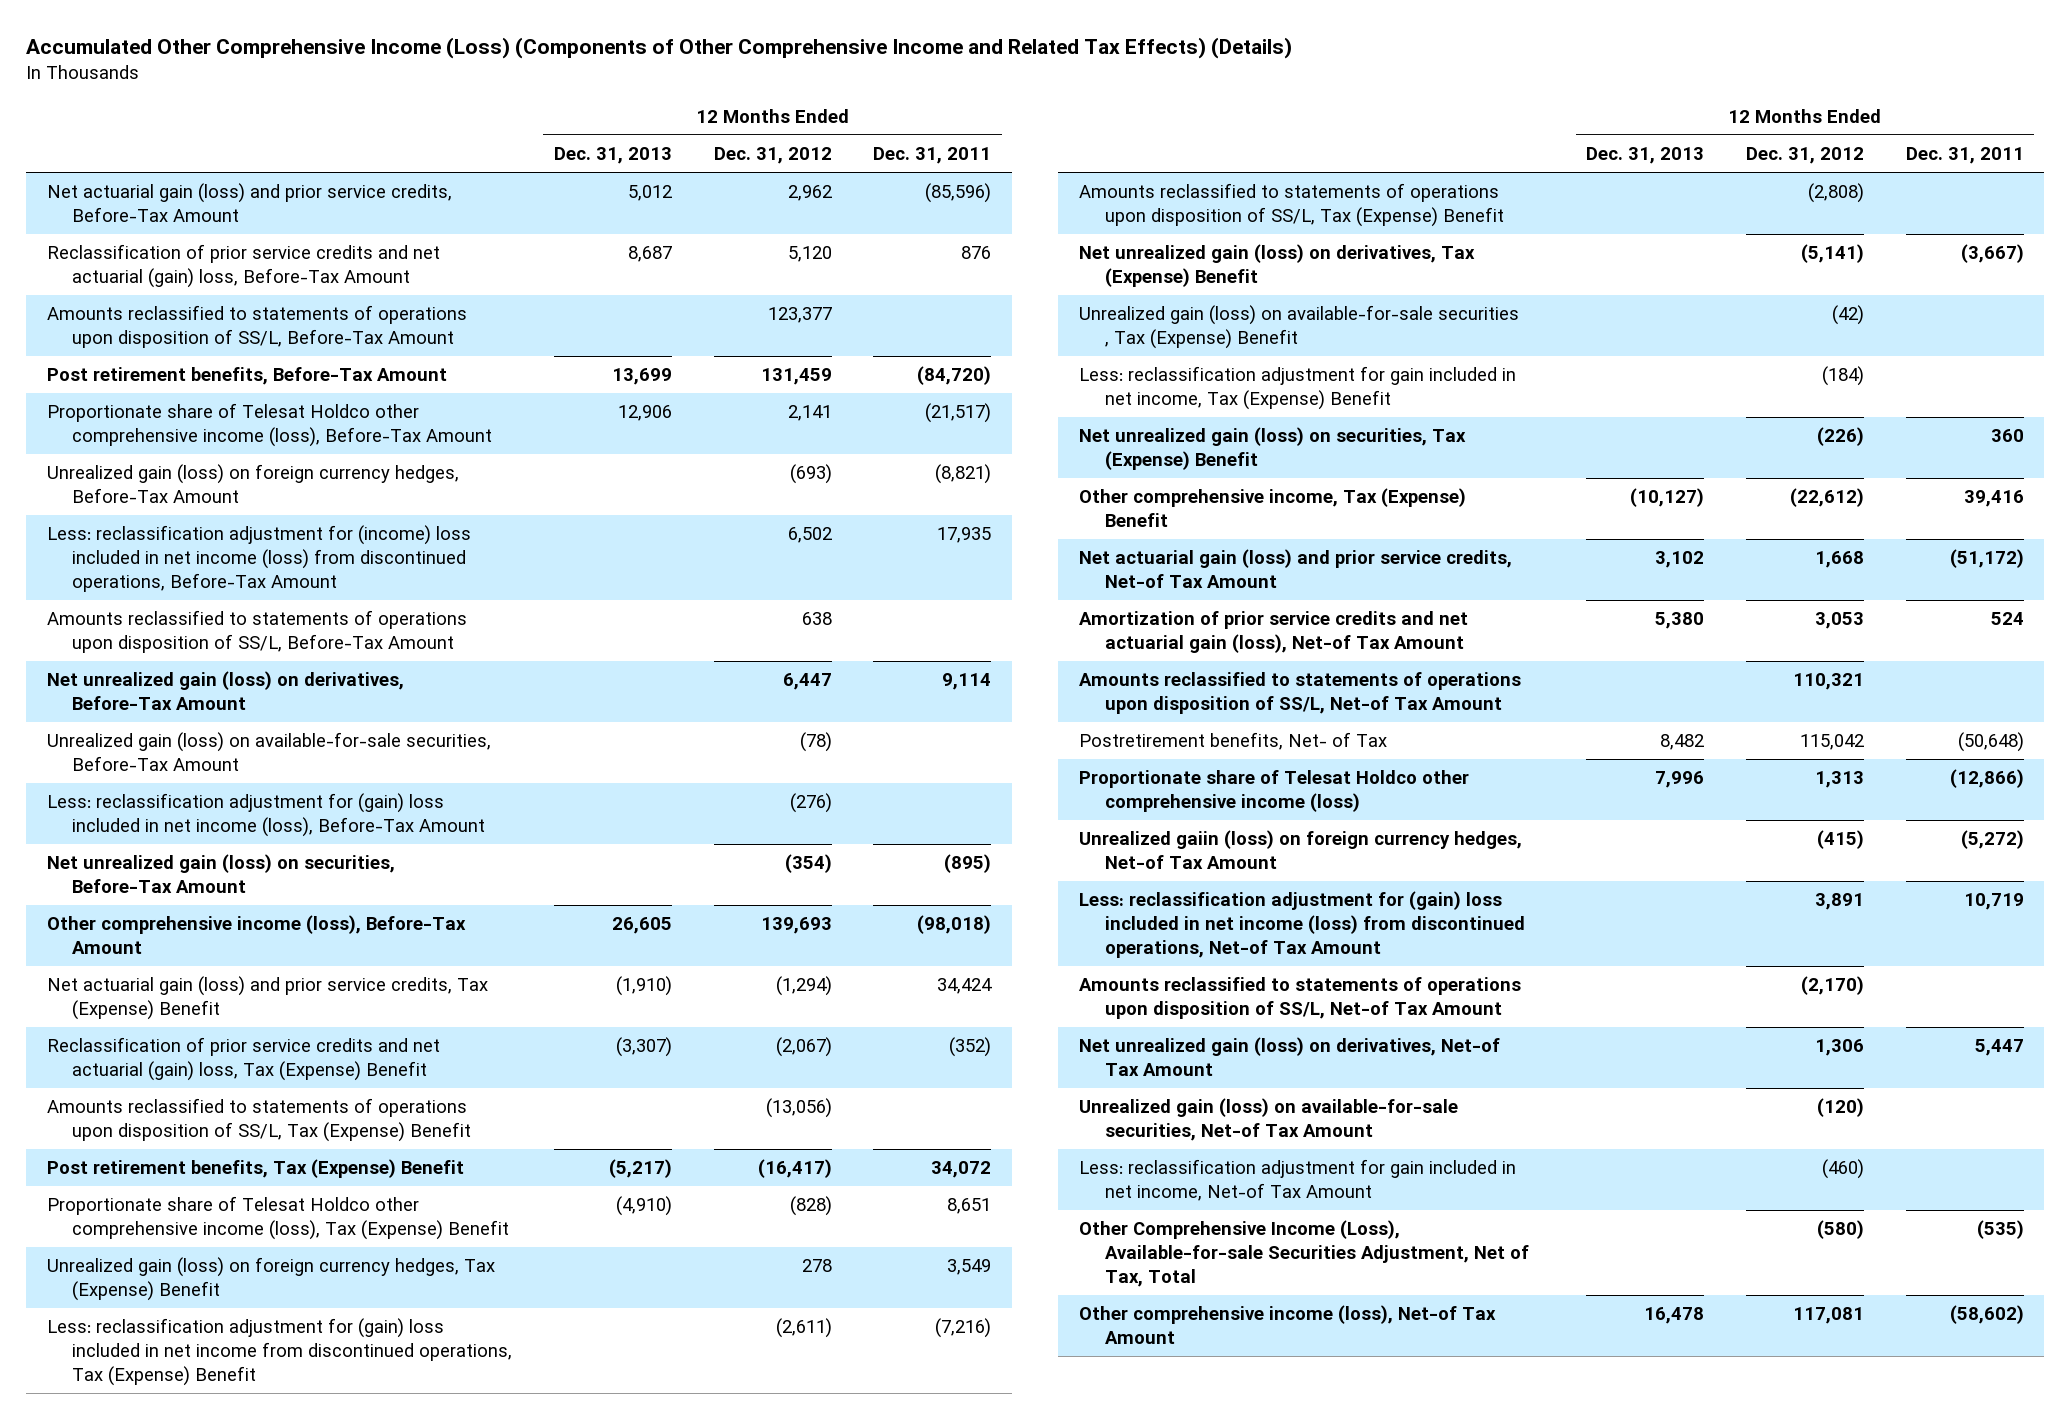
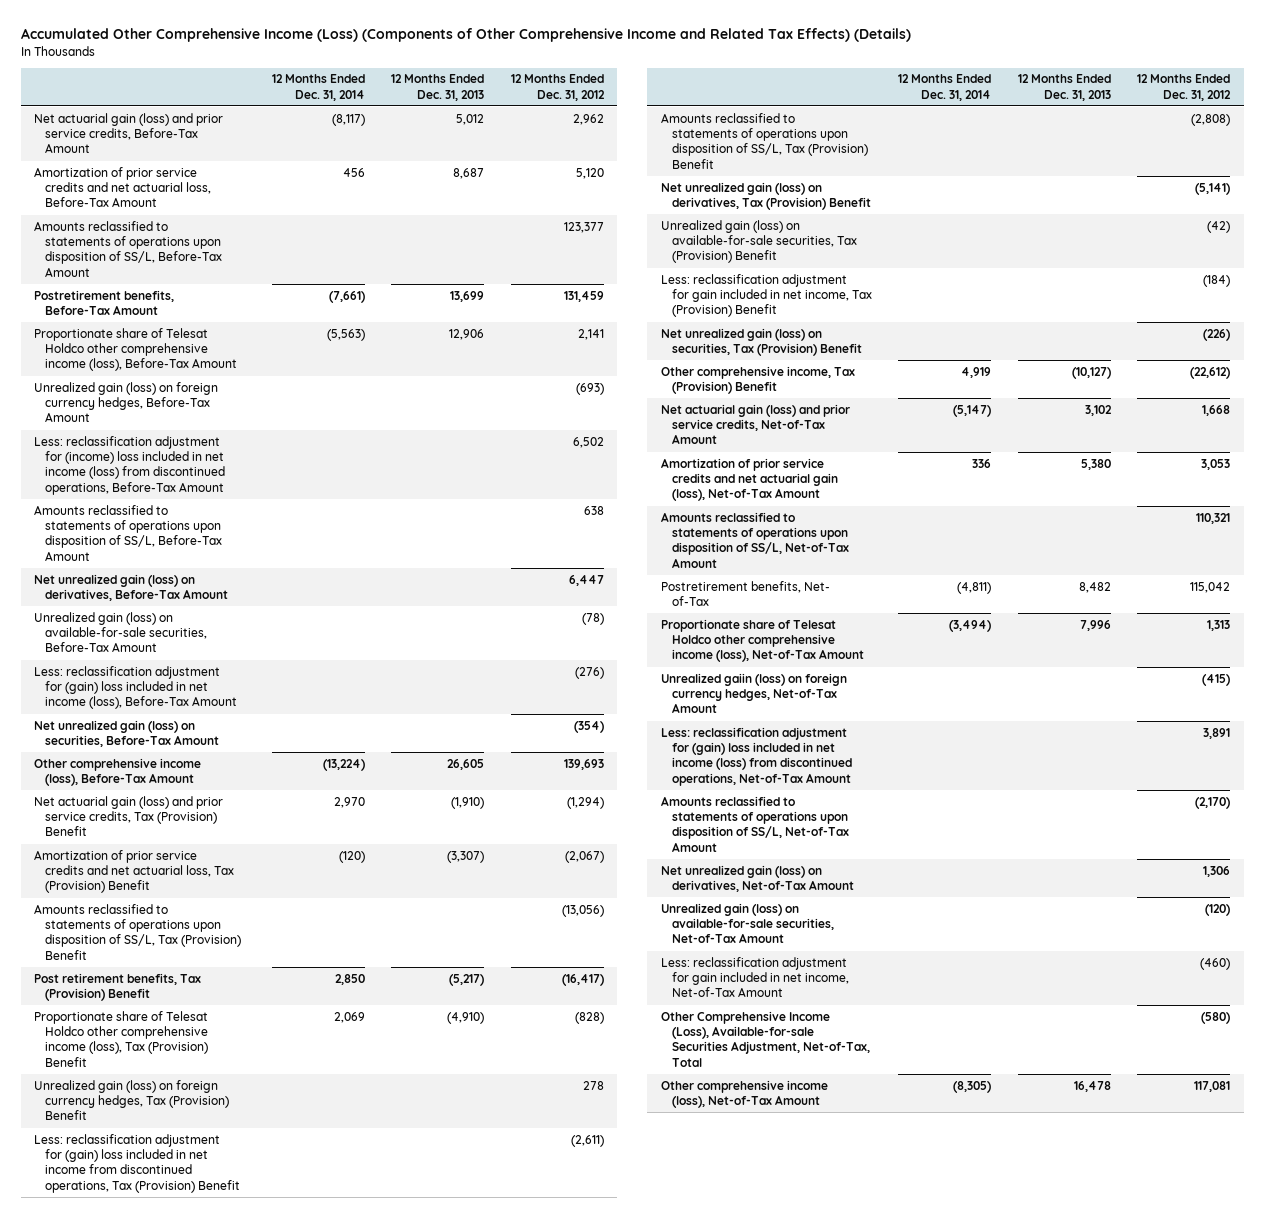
[873,147,992,165] Dec. 31, 2011 -> none
none -> [271,74,365,101] 12 Months Ended Dec. 31, 2014
[46,244,440,288] Reclassification of prior service credits and net actuarial (gain) loss, Before-Tax Amount -> [34,166,212,208] Amortization of prior service credits and net actuarial loss, Before-Tax Amount
[46,367,447,386] Post retirement benefits, Before-Tax Amount -> [34,289,175,316] Postretirement benefits, Before-Tax Amount
[46,976,488,1020] Net actuarial gain (loss) and prior service credits, Tax (Expense) Benefit -> [34,795,224,837] Net actuarial gain (loss) and prior service credits, Tax (Provision) Benefit
[46,1037,440,1081] Reclassification of prior service credits and net actuarial (gain) loss, Tax (Expense) Benefit -> [34,849,235,894] Amortization of prior service credits and net actuarial loss, Tax (Provision) Benefit
[46,1098,472,1142] Amounts reclassified to statements of operations upon disposition of SS/L, Tax (Expense) Benefit -> [34,903,242,960] Amounts reclassified to statements of operations upon disposition of SS/L, Tax (Provision) Benefit
[46,1159,464,1179] Post retirement benefits, Tax (Expense) Benefit -> [34,972,202,1002] Post retirement benefits, Tax (Provision) Benefit
[46,1196,510,1240] Proportionate share of Telesat Holdco other comprehensive income (loss), Tax (Expense) Benefit -> [34,1010,209,1067] Proportionate share of Telesat Holdco other comprehensive income (loss), Tax (Provision) Benefit
[46,1257,495,1301] Unrealized gain (loss) on foreign currency hedges, Tax (Expense) Benefit -> [34,1079,230,1121] Unrealized gain (loss) on foreign currency hedges, Tax (Provision) Benefit
[46,1318,513,1386] Less: reclassification adjustment for (gain) loss included in net income from discontinued operations, Tax (Expense) Benefit -> [34,1133,241,1193] Less: reclassification adjustment for (gain) loss included in net income from discontinued operations, Tax (Provision) Benefit
[1078,183,1504,227] Amounts reclassified to statements of operations upon disposition of SS/L, Tax (Expense) Benefit -> [660,112,868,169] Amounts reclassified to statements of operations upon disposition of SS/L, Tax (Provision) Benefit
[1078,244,1475,287] Net unrealized gain (loss) on derivatives, Tax (Expense) Benefit -> [660,181,871,211] Net unrealized gain (loss) on derivatives, Tax (Provision) Benefit
[1078,305,1519,349] Unrealized gain (loss) on available-for-sale securities , Tax (Expense) Benefit -> [660,219,857,264] Unrealized gain (loss) on available-for-sale securities, Tax (Provision) Benefit
[1078,366,1516,410] Less: reclassification adjustment for gain included in net income, Tax (Expense) Benefit -> [660,273,872,318] Less: reclassification adjustment for gain included in net income, Tax (Provision) Benefit
[1078,427,1466,470] Net unrealized gain (loss) on securities, Tax (Expense) Benefit -> [660,327,862,357] Net unrealized gain (loss) on securities, Tax (Provision) Benefit
[1078,488,1466,527] Other comprehensive income, Tax (Expense) Benefit -> [660,365,855,395] Other comprehensive income, Tax (Provision) Benefit
[1078,549,1512,588] Net actuarial gain (loss) and prior service credits, Net-of Tax Amount -> [660,403,850,445] Net actuarial gain (loss) and prior service credits, Net-of-Tax Amount
[1078,611,1468,653] Amortization of prior service credits and net actuarial gain (loss), Net-of Tax Amount -> [660,457,838,502] Amortization of prior service credits and net actuarial gain (loss), Net-of-Tax Amount
[1078,672,1521,714] Amounts reclassified to statements of operations upon disposition of SS/L, Net-of Tax Amount -> [660,511,849,568] Amounts reclassified to statements of operations upon disposition of SS/L, Net-of-Tax Amount
[1078,732,1387,751] Postretirement benefits, Net- of Tax -> [660,580,830,607] Postretirement benefits, Net- of-Tax
[1078,770,1469,812] Proportionate share of Telesat Holdco other comprehensive income (loss) -> [660,618,864,663] Proportionate share of Telesat Holdco other comprehensive income (loss), Net-of-Tax Amount
[1078,830,1522,869] Unrealized gaiin (loss) on foreign currency hedges, Net-of Tax Amount -> [660,672,847,714] Unrealized gaiin (loss) on foreign currency hedges, Net-of-Tax Amount
[1078,891,1525,958] Less: reclassification adjustment for (gain) loss included in net income (loss) from discontinued operations, Net-of Tax Amount -> [660,726,852,786] Less: reclassification adjustment for (gain) loss included in net income (loss) from discontinued operations, Net-of-Tax Amount
[1078,977,1521,1019] Amounts reclassified to statements of operations upon disposition of SS/L, Net-of Tax Amount -> [660,795,849,852] Amounts reclassified to statements of operations upon disposition of SS/L, Net-of-Tax Amount
[1078,1037,1500,1076] Net unrealized gain (loss) on derivatives, Net-of Tax Amount -> [660,864,854,893] Net unrealized gain (loss) on derivatives, Net-of-Tax Amount
[1078,1098,1458,1141] Unrealized gain (loss) on available-for-sale securities, Net-of Tax Amount -> [660,902,834,944] Unrealized gain (loss) on available-for-sale securities, Net-of-Tax Amount
[1078,1159,1516,1201] Less: reclassification adjustment for gain included in net income, Net-of Tax Amount -> [660,956,849,998] Less: reclassification adjustment for gain included in net income, Net-of-Tax Amount
[1078,1220,1529,1287] Other Comprehensive Income (Loss), Available-for-sale Securities Adjustment, Net of Tax, Total -> [660,1010,870,1067] Other Comprehensive Income (Loss), Available-for-sale Securities Adjustment, Net-of-Tax, Total
[1078,1305,1496,1344] Other comprehensive income (loss), Net-of Tax Amount -> [660,1079,828,1109] Other comprehensive income (loss), Net-of-Tax Amount

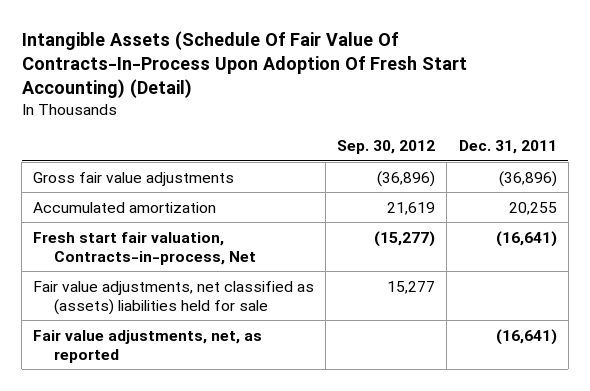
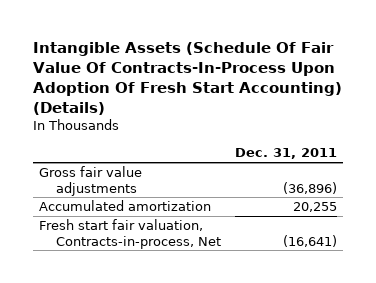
[21,30,467,98] Intangible Assets (Schedule Of Fair Value Of Contracts-In-Process Upon Adoption Of Fresh Start Accounting) (Detail) -> [32,41,342,116] Intangible Assets (Schedule Of Fair Value Of Contracts-In-Process Upon Adoption Of Fresh Start Accounting) (Details)
[337,139,436,154] Sep. 30, 2012 -> none
[33,280,315,315] Fair value adjustments, net classified as (assets) liabilities held for sale -> none
[33,329,263,363] Fair value adjustments, net, as reported -> none

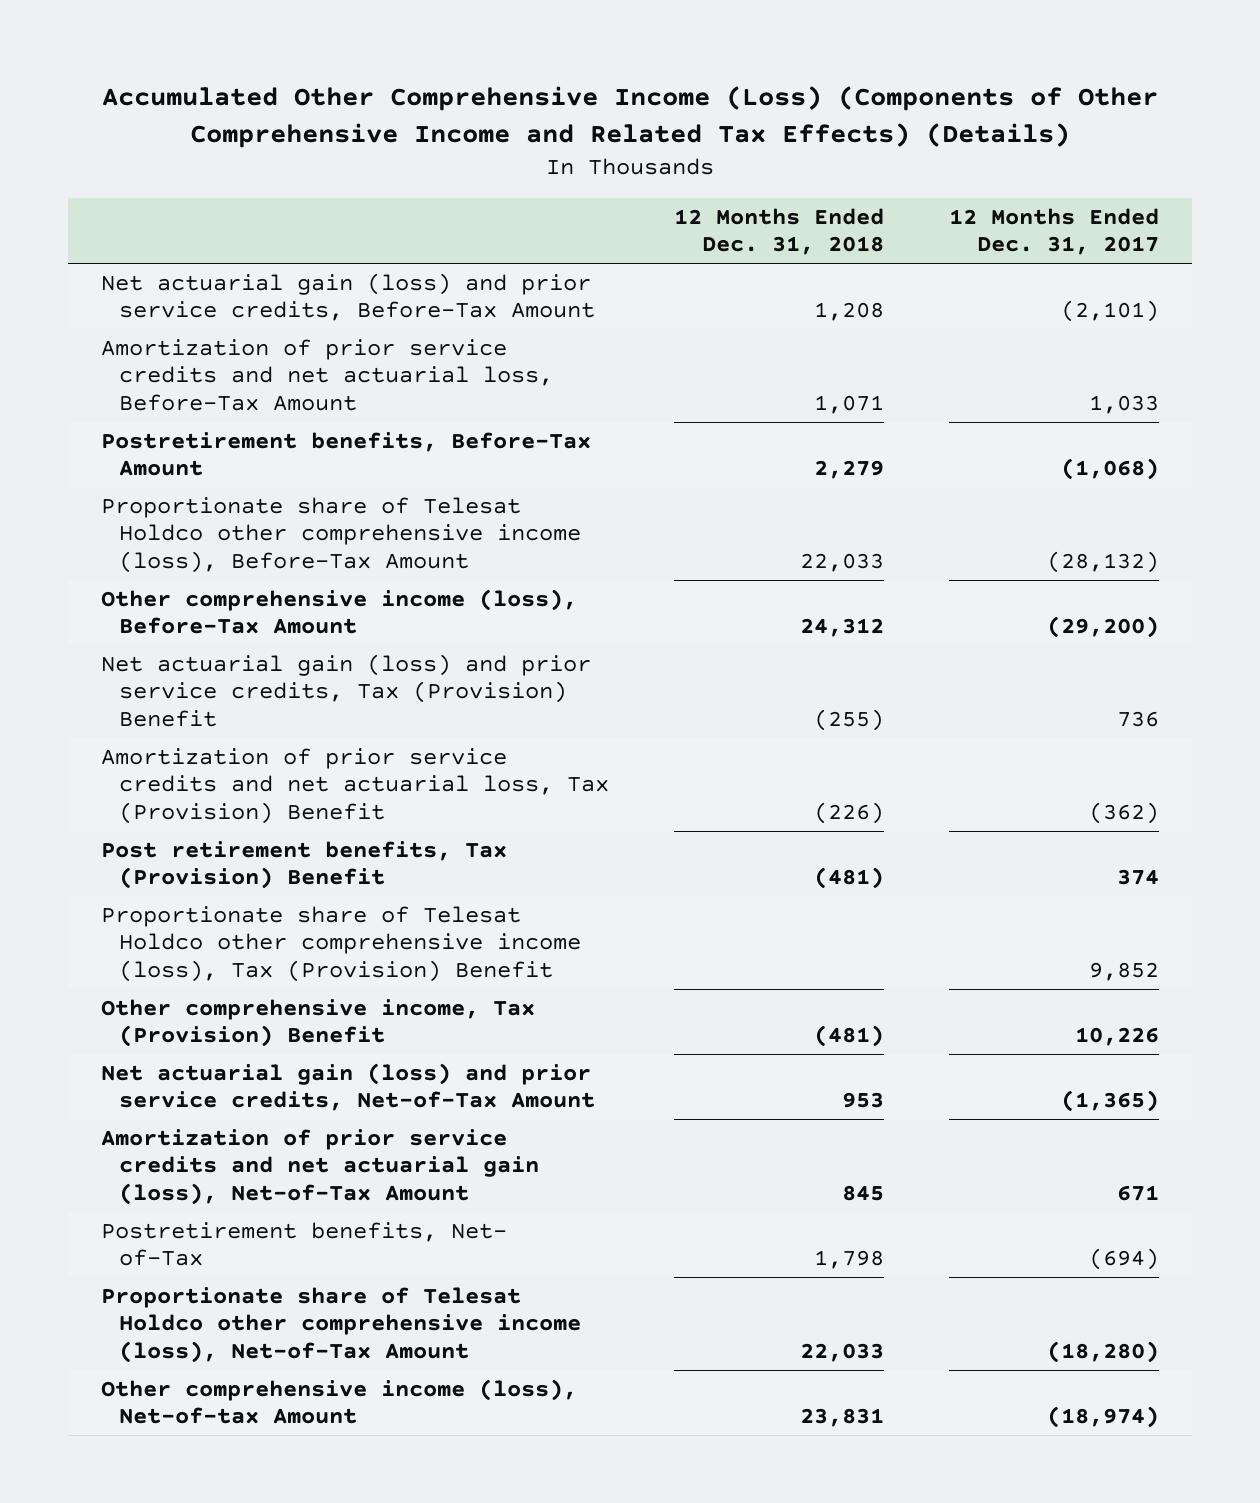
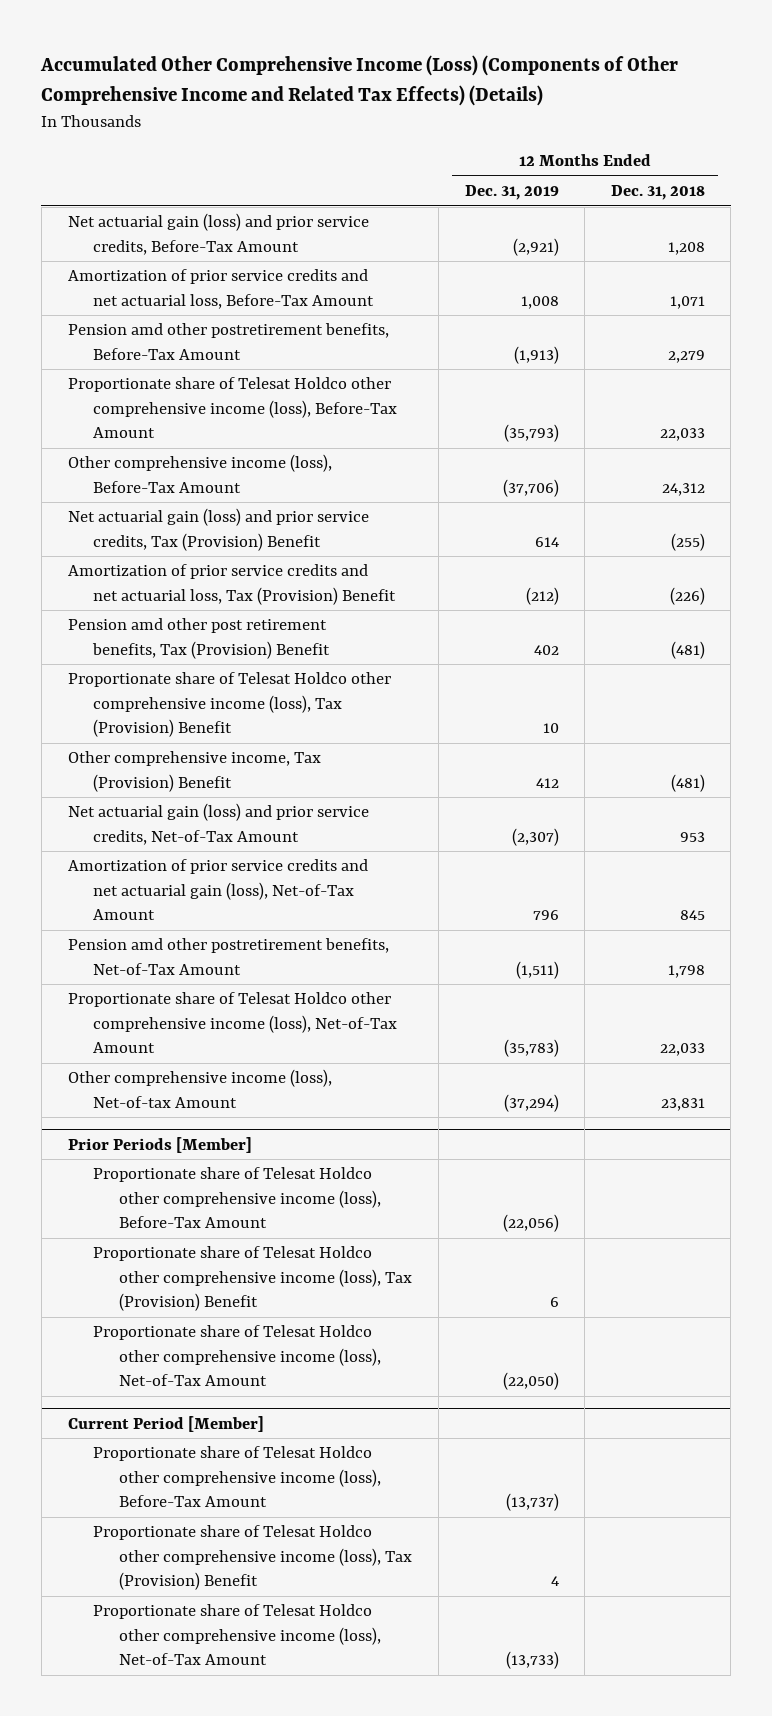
[948,207,1159,256] 12 Months Ended Dec. 31, 2017 -> none
none -> [464,185,559,201] Dec. 31, 2019
[100,431,591,477] Postretirement benefits, Before-Tax Amount -> [67,323,389,360] Pension amd other postretirement benefits, Before-Tax Amount
[100,840,507,890] Post retirement benefits, Tax (Provision) Benefit -> [67,618,331,659] Pension amd other post retirement benefits, Tax (Provision) Benefit
[100,1221,507,1267] Postretirement benefits, Net- of-Tax -> [67,938,389,975] Pension amd other postretirement benefits, Net-of-Tax Amount
none -> [67,1136,252,1153] Prior Periods [Member]
none -> [93,1167,382,1229] Proportionate share of Telesat Holdco other comprehensive income (loss), Before-Tax Amount
none -> [93,1246,413,1312] Proportionate share of Telesat Holdco other comprehensive income (loss), Tax (Provision) Benefit
none -> [93,1325,382,1387] Proportionate share of Telesat Holdco other comprehensive income (loss), Net-of-Tax Amount
none -> [67,1415,264,1432] Current Period [Member]
none -> [93,1446,382,1508] Proportionate share of Telesat Holdco other comprehensive income (loss), Before-Tax Amount
none -> [93,1525,413,1591] Proportionate share of Telesat Holdco other comprehensive income (loss), Tax (Provision) Benefit
none -> [93,1604,382,1666] Proportionate share of Telesat Holdco other comprehensive income (loss), Net-of-Tax Amount

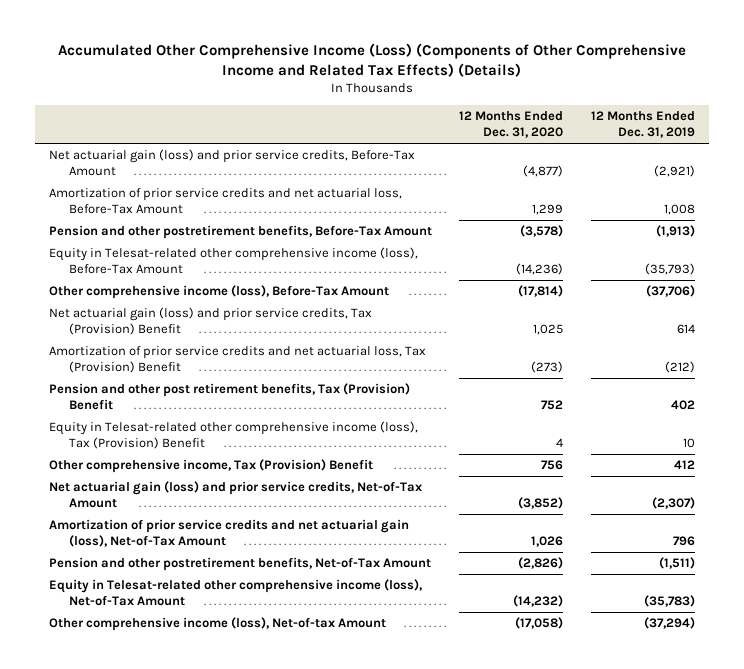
[610,185,705,201] Dec. 31, 2018 -> none
none -> [459,111,564,139] 12 Months Ended Dec. 31, 2020
[67,323,389,360] Pension amd other postretirement benefits, Before-Tax Amount -> [48,225,432,240] Pension and other postretirement benefits, Before-Tax Amount
[67,377,398,439] Proportionate share of Telesat Holdco other comprehensive income (loss), Before-Tax Amount -> [48,247,418,275] Equity in Telesat-related other comprehensive income (loss), Before-Tax Amount
[67,618,331,659] Pension amd other post retirement benefits, Tax (Provision) Benefit -> [48,383,410,411] Pension and other post retirement benefits, Tax (Provision) Benefit
[67,672,391,738] Proportionate share of Telesat Holdco other comprehensive income (loss), Tax (Provision) Benefit -> [48,421,418,450] Equity in Telesat-related other comprehensive income (loss), Tax (Provision) Benefit
[67,938,389,975] Pension amd other postretirement benefits, Net-of-Tax Amount -> [48,557,431,572] Pension and other postretirement benefits, Net-of-Tax Amount
[67,992,398,1054] Proportionate share of Telesat Holdco other comprehensive income (loss), Net-of-Tax Amount -> [48,579,422,607] Equity in Telesat-related other comprehensive income (loss), Net-of-Tax Amount
[67,1136,252,1153] Prior Periods [Member] -> none
[93,1167,382,1229] Proportionate share of Telesat Holdco other comprehensive income (loss), Before-Tax Amount -> none
[93,1246,413,1312] Proportionate share of Telesat Holdco other comprehensive income (loss), Tax (Provision) Benefit -> none
[93,1325,382,1387] Proportionate share of Telesat Holdco other comprehensive income (loss), Net-of-Tax Amount -> none
[67,1415,264,1432] Current Period [Member] -> none
[93,1446,382,1508] Proportionate share of Telesat Holdco other comprehensive income (loss), Before-Tax Amount -> none
[93,1525,413,1591] Proportionate share of Telesat Holdco other comprehensive income (loss), Tax (Provision) Benefit -> none
[93,1604,382,1666] Proportionate share of Telesat Holdco other comprehensive income (loss), Net-of-Tax Amount -> none

